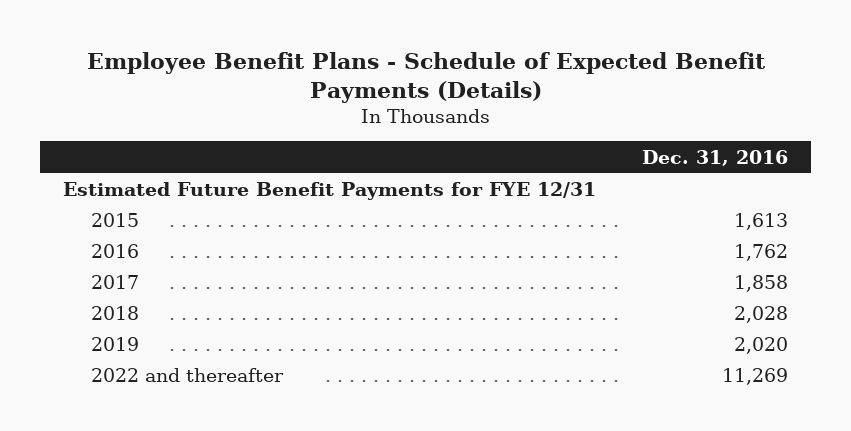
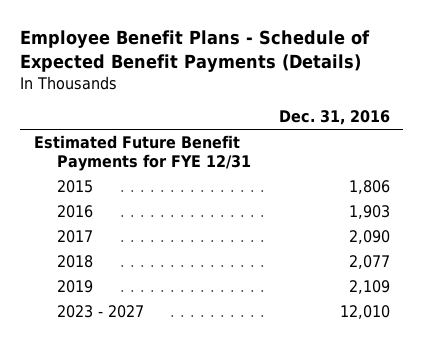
[91,368,285,383] 2022 and thereafter -> none
[734,213,789,231] 1,613 -> [348,180,390,195] 1,806
[734,244,789,262] 1,762 -> [348,205,390,220] 1,903
[734,275,789,293] 1,858 -> [348,230,390,245] 2,090
[734,306,789,324] 2,028 -> [348,255,390,270] 2,077
[734,337,789,355] 2,020 -> [348,280,390,295] 2,109
none -> [57,305,145,319] 2023 - 2027

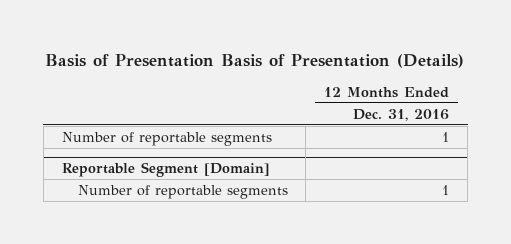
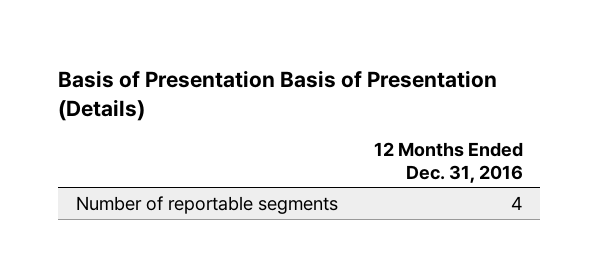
[61,162,270,178] Reportable Segment [Domain] -> none
[77,185,288,200] Number of reportable segments -> none
[442,132,450,143] 1 -> [510,196,523,211] 4

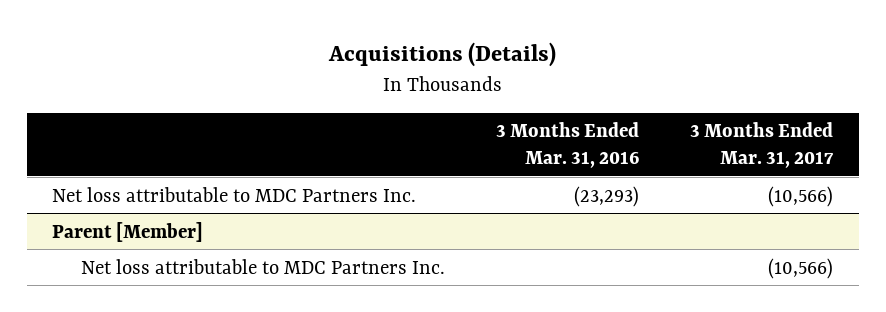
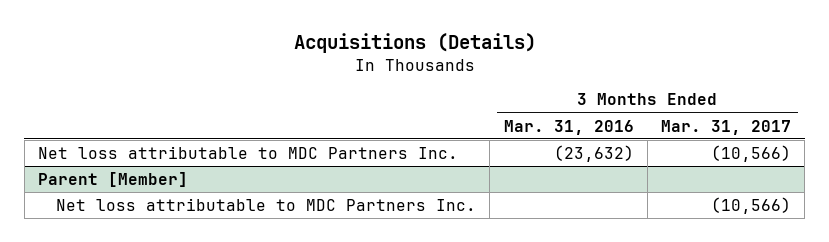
[574,185,640,207] (23,293) -> [553,144,634,162] (23,632)

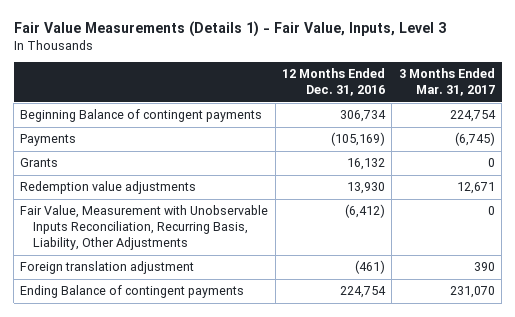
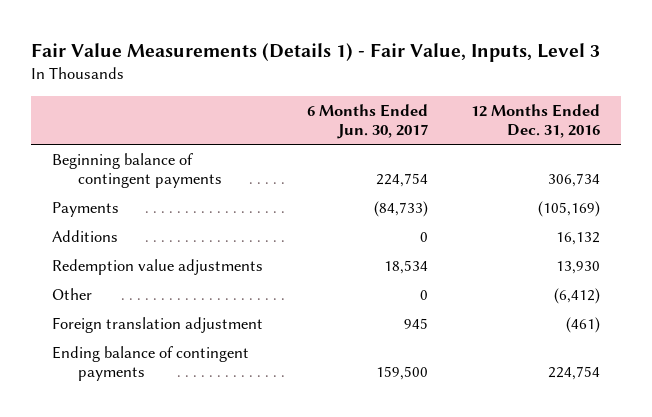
[398,68,495,97] 3 Months Ended Mar. 31, 2017 -> none
none -> [306,103,428,140] 6 Months Ended Jun. 30, 2017
[20,109,263,123] Beginning Balance of contingent payments -> [52,152,222,189] Beginning balance of contingent payments
[20,158,59,168] Grants -> [52,229,119,242] Additions
[20,205,269,251] Fair Value, Measurement with Unobservable Inputs Reconciliation, Recurring Basis, Liability, Other Adjustments -> [52,287,93,300] Other
[20,285,245,299] Ending Balance of contingent payments -> [52,345,250,382] Ending balance of contingent payments

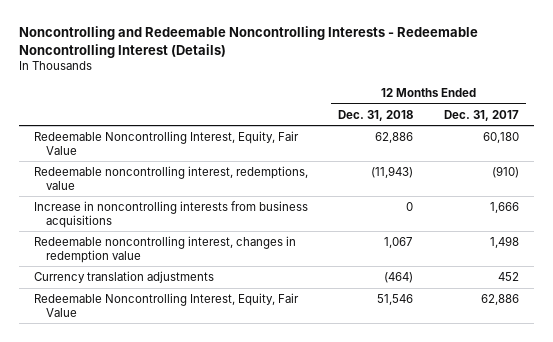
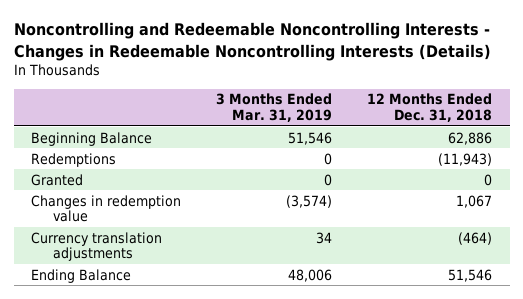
[18,25,478,58] Noncontrolling and Redeemable Noncontrolling Interests - Redeemable Noncontrolling Interest (Details) -> [13,22,491,61] Noncontrolling and Redeemable Noncontrolling Interests - Changes in Redeemable Noncontrolling Interests (Details)
[443,109,519,121] Dec. 31, 2017 -> none
none -> [216,93,333,123] 3 Months Ended Mar. 31, 2019
[33,131,299,155] Redeemable Noncontrolling Interest, Equity, Fair Value -> [31,131,153,146] Beginning Balance
[33,166,308,190] Redeemable noncontrolling interest, redemptions, value -> [31,152,117,167] Redemptions
[33,201,308,228] Increase in noncontrolling interests from business acquisitions -> [31,173,84,186] Granted
[33,236,296,263] Redeemable noncontrolling interest, changes in redemption value -> [31,194,182,223] Changes in redemption value
[33,293,299,317] Redeemable Noncontrolling Interest, Equity, Fair Value -> [31,268,132,283] Ending Balance

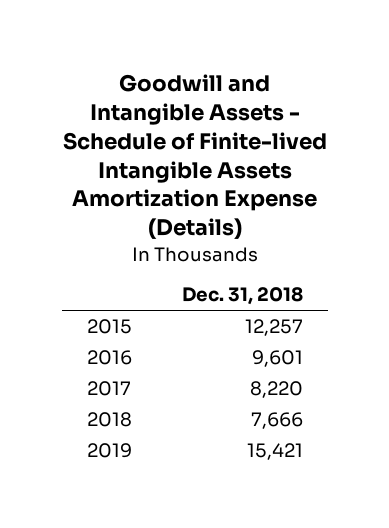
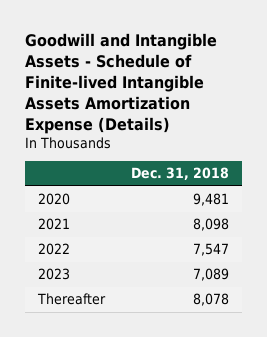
[86,319,132,335] 2015 -> none
[86,350,132,366] 2016 -> none
[86,381,131,397] 2017 -> none
[86,412,132,428] 2018 -> none
[86,443,132,459] 2019 -> none
none -> [38,193,71,206] 2020
none -> [38,218,71,231] 2021
none -> [38,243,71,256] 2022
none -> [38,268,71,281] 2023
none -> [37,293,107,306] Thereafter

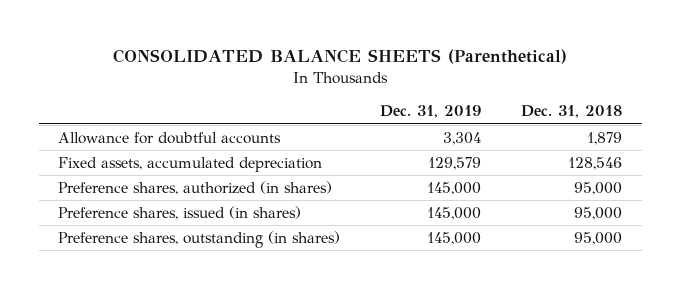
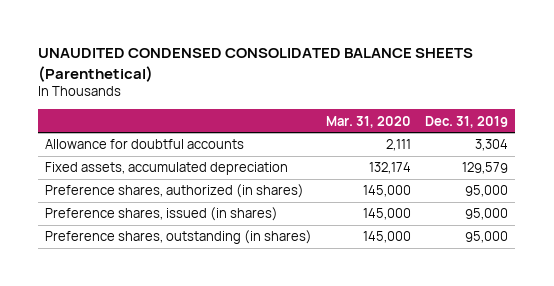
[113,49,568,65] CONSOLIDATED BALANCE SHEETS (Parenthetical) -> [38,48,474,82] UNAUDITED CONDENSED CONSOLIDATED BALANCE SHEETS (Parenthetical)
[520,105,622,119] Dec. 31, 2018 -> none
none -> [326,115,412,128] Mar. 31, 2020
[427,181,482,195] 145,000 -> [465,185,509,198] 95,000
[427,206,482,220] 145,000 -> [465,208,509,221] 95,000
[427,231,482,245] 145,000 -> [465,231,509,244] 95,000

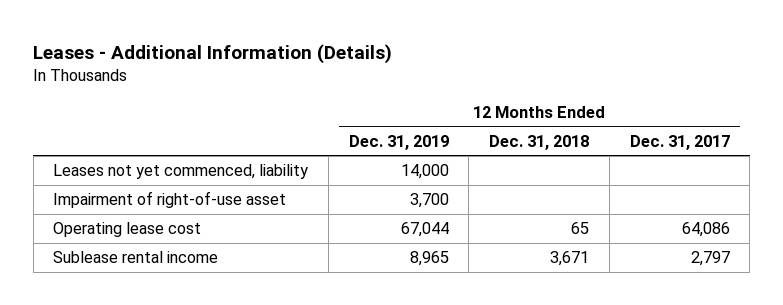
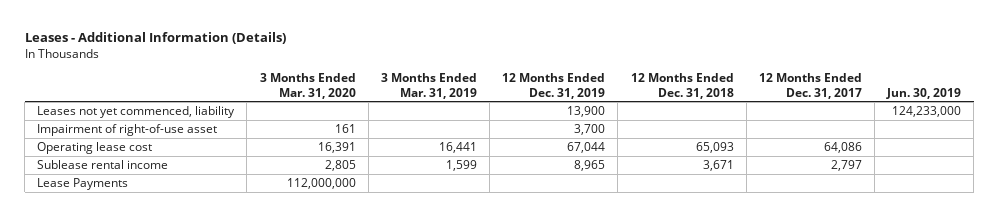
none -> [259,73,356,99] 3 Months Ended Mar. 31, 2020
none -> [380,73,477,99] 3 Months Ended Mar. 31, 2019
none -> [886,87,962,99] Jun. 30, 2019
[400,164,449,180] 14,000 -> [567,105,606,117] 13,900
[571,222,590,235] 65 -> [695,141,734,153] 65,093
none -> [37,177,129,190] Lease Payments

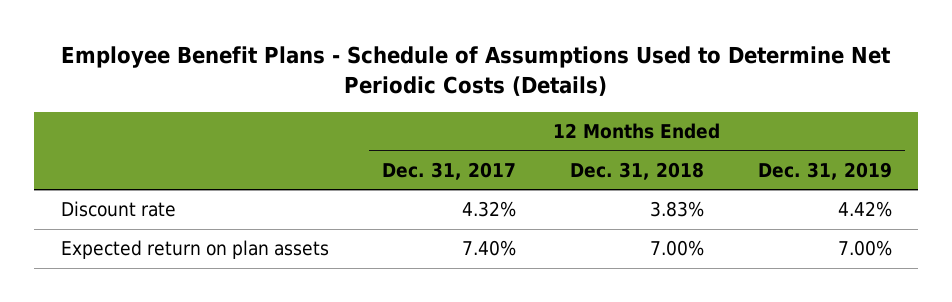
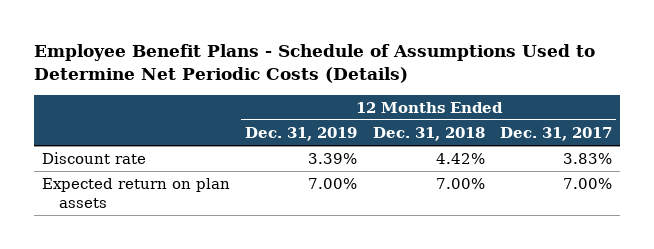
[462,201,517,218] 4.32% -> [562,152,612,164] 3.83%
[650,201,705,218] 3.83% -> [435,152,485,164] 4.42%
[837,201,892,218] 4.42% -> [308,152,358,164] 3.39%
[462,240,517,257] 7.40% -> [562,177,612,189] 7.00%

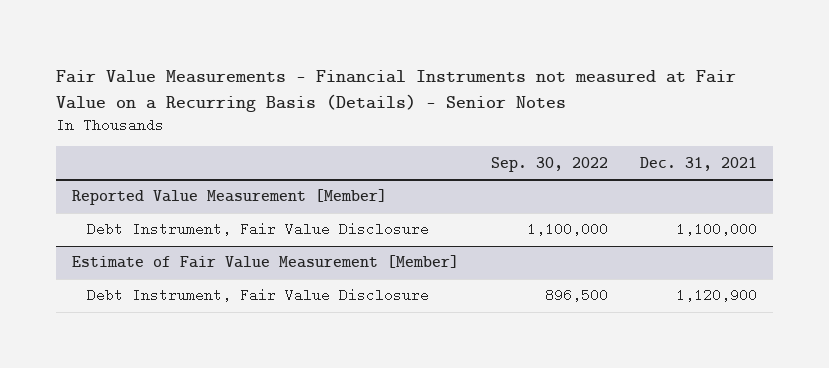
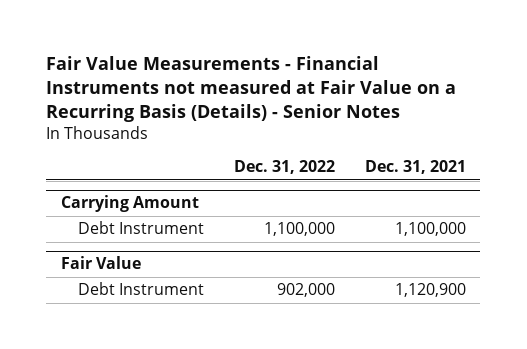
[491,156,609,172] Sep. 30, 2022 -> none
none -> [233,160,335,175] Dec. 31, 2022
[72,189,388,206] Reported Value Measurement [Member] -> [60,195,199,213] Carrying Amount
[86,222,429,237] Debt Instrument, Fair Value Disclosure -> [78,221,205,235] Debt Instrument
[72,255,460,269] Estimate of Fair Value Measurement [Member] -> [60,256,141,270] Fair Value
[86,288,429,303] Debt Instrument, Fair Value Disclosure -> [78,282,205,296] Debt Instrument

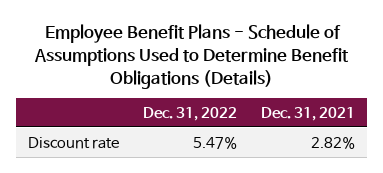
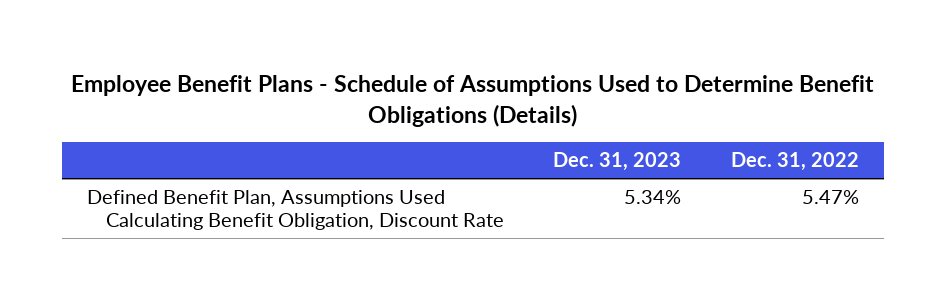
[261,106,356,121] Dec. 31, 2021 -> none
none -> [553,152,682,172] Dec. 31, 2023
[27,136,119,149] Discount rate -> [86,190,504,231] Defined Benefit Plan, Assumptions Used Calculating Benefit Obligation, Discount Rate

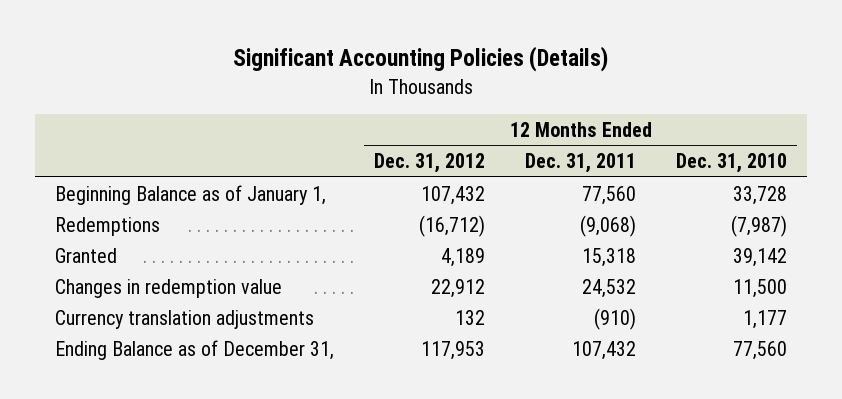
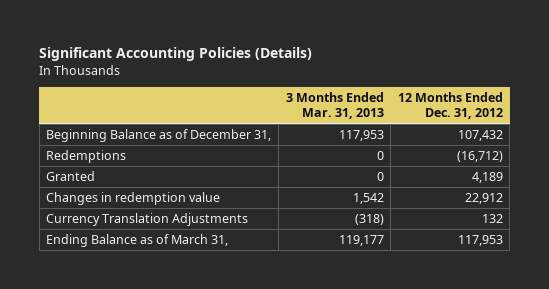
[525,153,637,174] Dec. 31, 2011 -> none
[676,153,788,174] Dec. 31, 2010 -> none
none -> [285,92,384,120] 3 Months Ended Mar. 31, 2013
[55,184,327,205] Beginning Balance as of January 1, -> [46,128,272,142] Beginning Balance as of December 31,
[55,309,315,329] Currency translation adjustments -> [46,212,249,226] Currency Translation Adjustments
[55,339,335,360] Ending Balance as of December 31, -> [46,233,229,247] Ending Balance as of March 31,

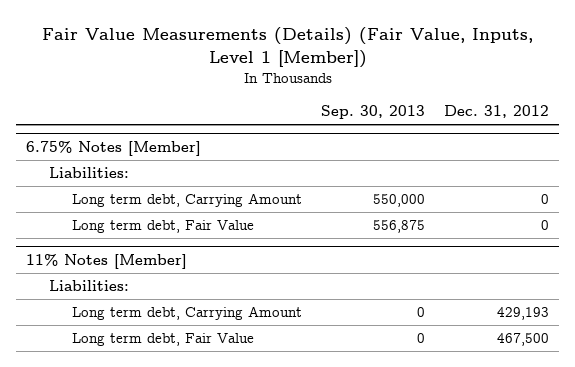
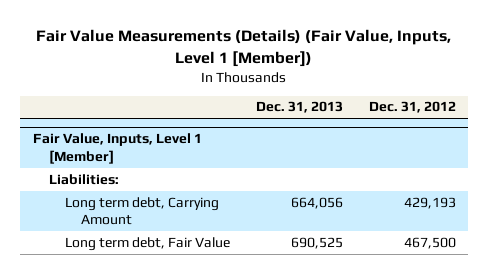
[320,105,425,120] Sep. 30, 2013 -> none
none -> [255,101,343,114] Dec. 31, 2013
[25,140,201,156] 6.75% Notes [Member] -> none
[48,167,129,179] Liabilities: -> none
[71,193,302,208] Long term debt, Carrying Amount -> none
[71,220,254,234] Long term debt, Fair Value -> none
[25,253,187,269] 11% Notes [Member] -> none
none -> [32,133,202,164] Fair Value, Inputs, Level 1 [Member]

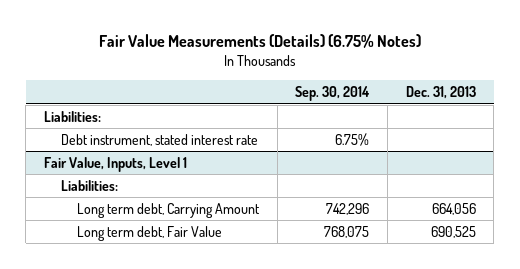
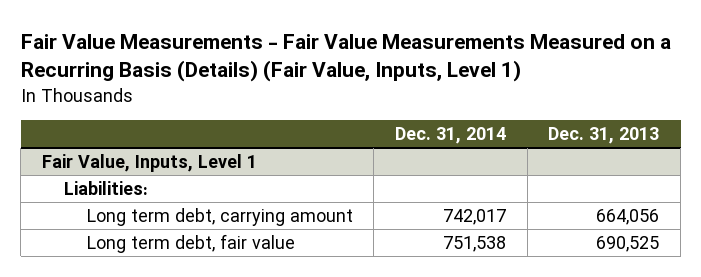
[98,34,421,49] Fair Value Measurements (Details) (6.75% Notes) -> [20,33,671,83] Fair Value Measurements - Fair Value Measurements Measured on a Recurring Basis (Details) (Fair Value, Inputs, Level 1)
[295,86,371,102] Sep. 30, 2014 -> none
none -> [395,127,507,145] Dec. 31, 2014
[43,110,101,122] Liabilities: -> none
[60,133,258,146] Debt instrument, stated interest rate -> none
[77,202,261,218] Long term debt, Carrying Amount -> [86,208,353,227] Long term debt, carrying amount
[77,225,223,241] Long term debt, Fair Value -> [86,234,295,254] Long term debt, fair value

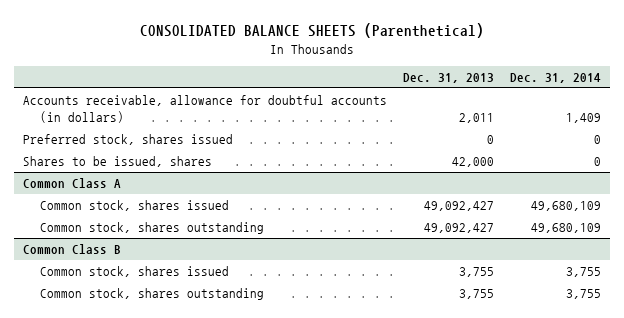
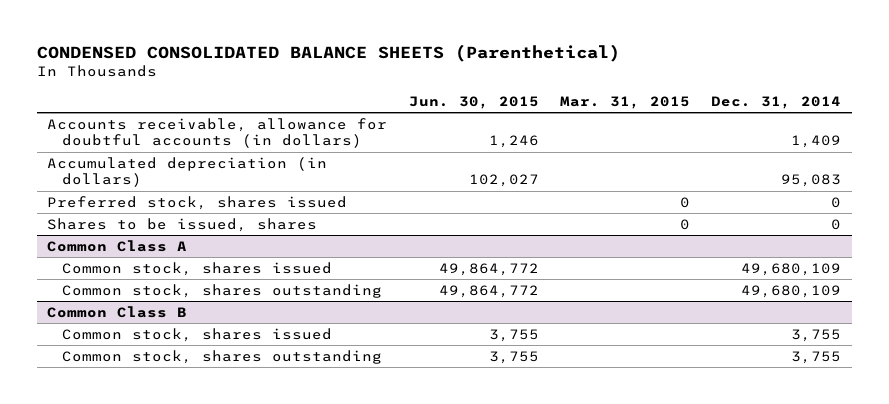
[140,22,485,38] CONSOLIDATED BALANCE SHEETS (Parenthetical) -> [36,43,620,62] CONDENSED CONSOLIDATED BALANCE SHEETS (Parenthetical)
[403,72,495,83] Dec. 31, 2013 -> none
none -> [408,96,539,110] Jun. 30, 2015
none -> [560,96,691,110] Mar. 31, 2015
none -> [47,156,328,188] Accumulated depreciation (in dollars)

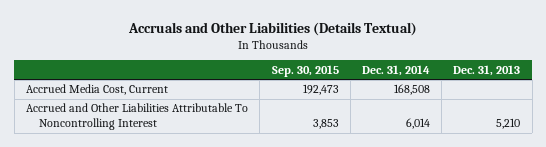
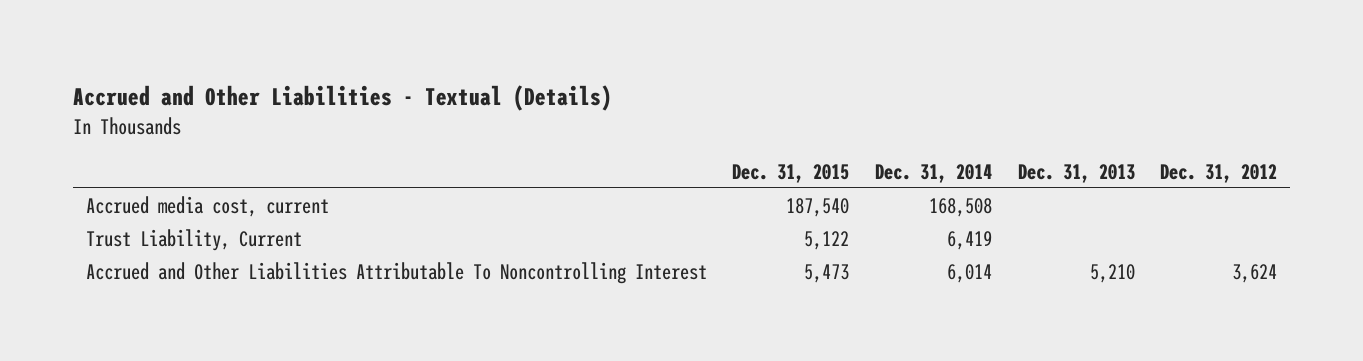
[128,21,418,36] Accruals and Other Liabilities (Details Textual) -> [72,85,612,112] Accrued and Other Liabilities - Textual (Details)
[271,64,339,77] Sep. 30, 2015 -> none
none -> [732,163,850,183] Dec. 31, 2015
none -> [1160,163,1278,183] Dec. 31, 2012
[26,84,169,96] Accrued Media Cost, Current -> [85,195,329,217] Accrued media cost, current
none -> [85,228,302,251] Trust Liability, Current

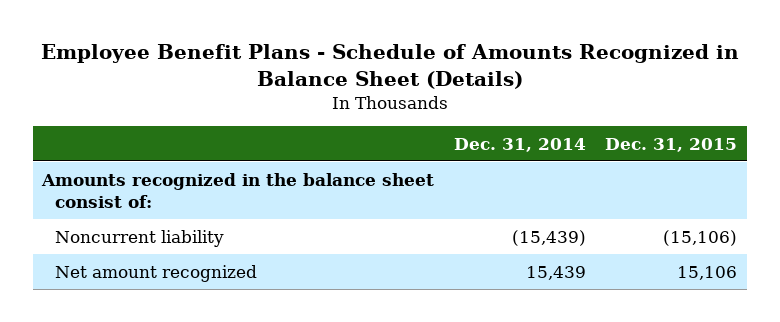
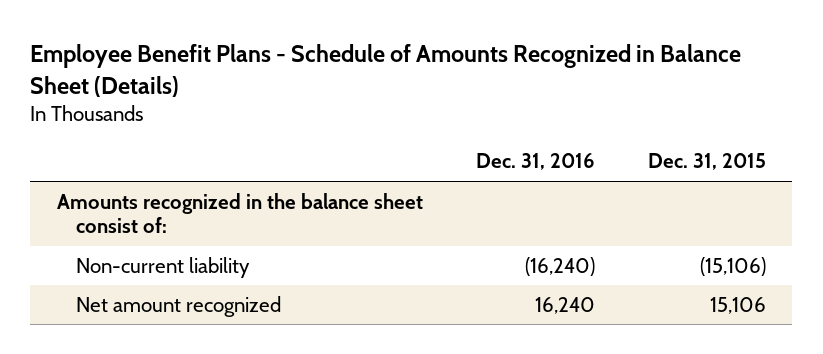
[453,137,586,152] Dec. 31, 2014 -> none
none -> [475,153,595,171] Dec. 31, 2016
[55,229,225,247] Noncurrent liability -> [76,256,251,278] Non-current liability

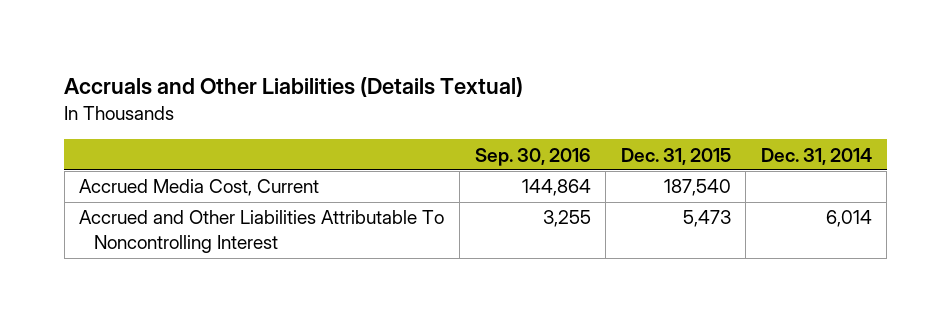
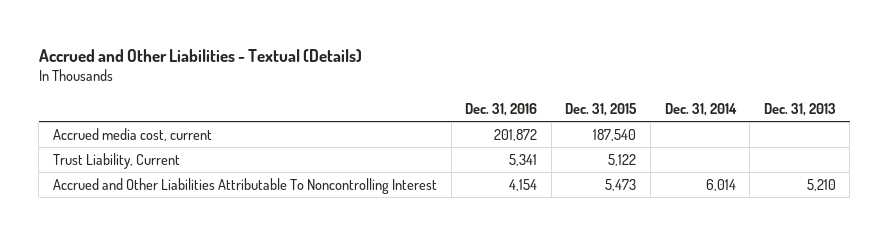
[64,77,524,98] Accruals and Other Liabilities (Details Textual) -> [38,48,362,62] Accrued and Other Liabilities - Textual (Details)
[474,147,591,166] Sep. 30, 2016 -> none
none -> [465,102,538,116] Dec. 31, 2016
none -> [763,102,836,116] Dec. 31, 2013
[79,179,320,197] Accrued Media Cost, Current -> [53,127,213,141] Accrued media cost, current
none -> [53,152,181,169] Trust Liability, Current

